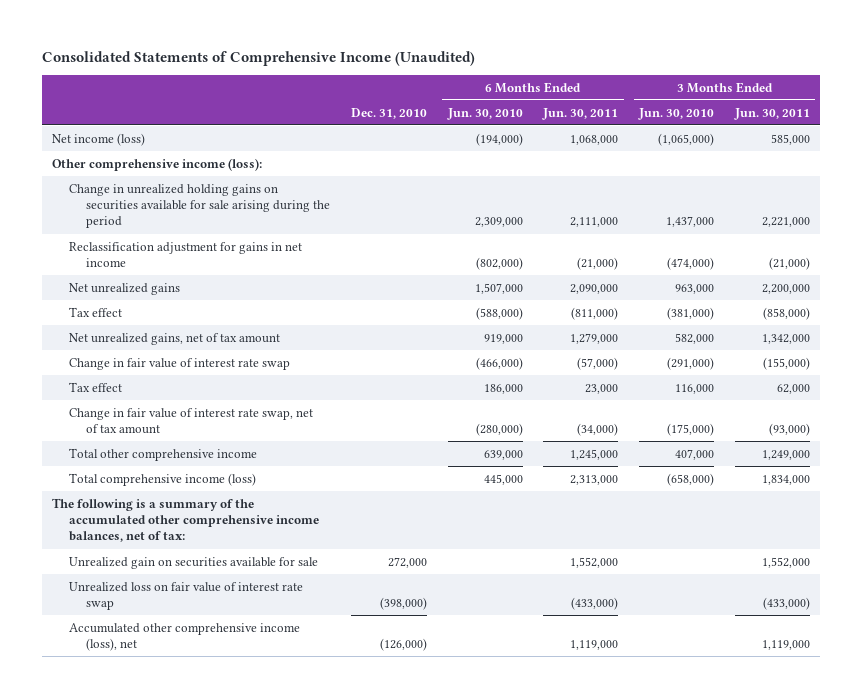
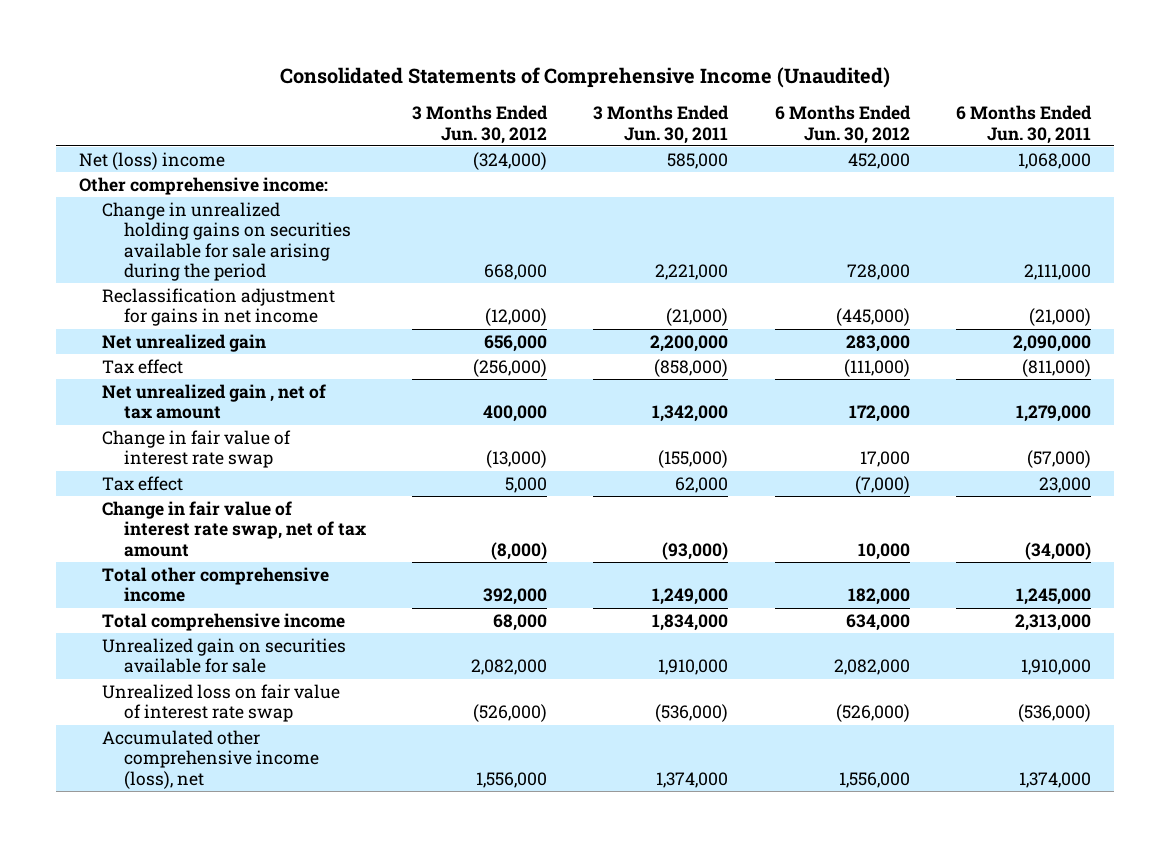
[350,107,427,119] Dec. 31, 2010 -> none
[446,107,523,120] Jun. 30, 2010 -> none
[638,107,715,120] Jun. 30, 2010 -> none
none -> [412,105,549,144] 3 Months Ended Jun. 30, 2012
none -> [774,105,911,144] 6 Months Ended Jun. 30, 2012
[52,132,146,146] Net income (loss) -> [78,151,225,170] Net (loss) income
[52,157,263,171] Other comprehensive income (loss): -> [78,176,328,195] Other comprehensive income:
[69,282,181,295] Net unrealized gains -> [101,333,266,352] Net unrealized gain
[69,332,281,345] Net unrealized gains, net of tax amount -> [101,383,326,420] Net unrealized gain , net of tax amount
[52,497,320,543] The following is a summary of the accumulated other comprehensive income balances, net of tax: -> none
[69,472,257,486] Total comprehensive income (loss) -> [101,612,345,631] Total comprehensive income
[570,556,619,568] 1,552,000 -> [1020,659,1091,676] 1,910,000
[761,556,810,568] 1,552,000 -> [658,659,729,676] 1,910,000
[571,597,619,611] (433,000) -> [1017,704,1091,723] (536,000)
[762,597,810,611] (433,000) -> [655,704,729,723] (536,000)
[570,640,619,651] 1,119,000 -> [1018,771,1091,788] 1,374,000
[761,640,810,651] 1,119,000 -> [656,771,729,788] 1,374,000

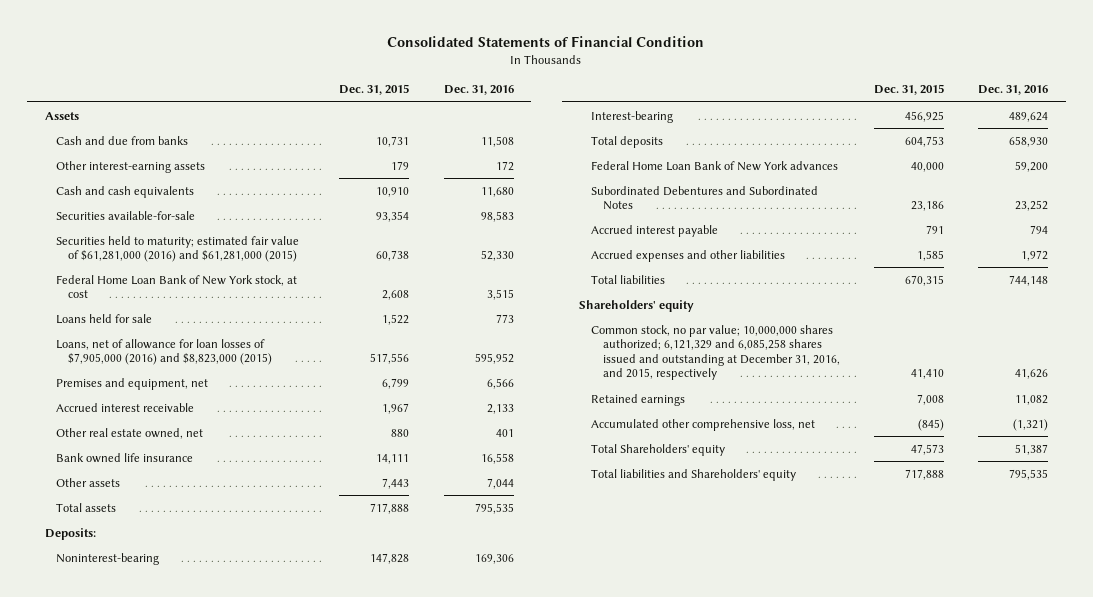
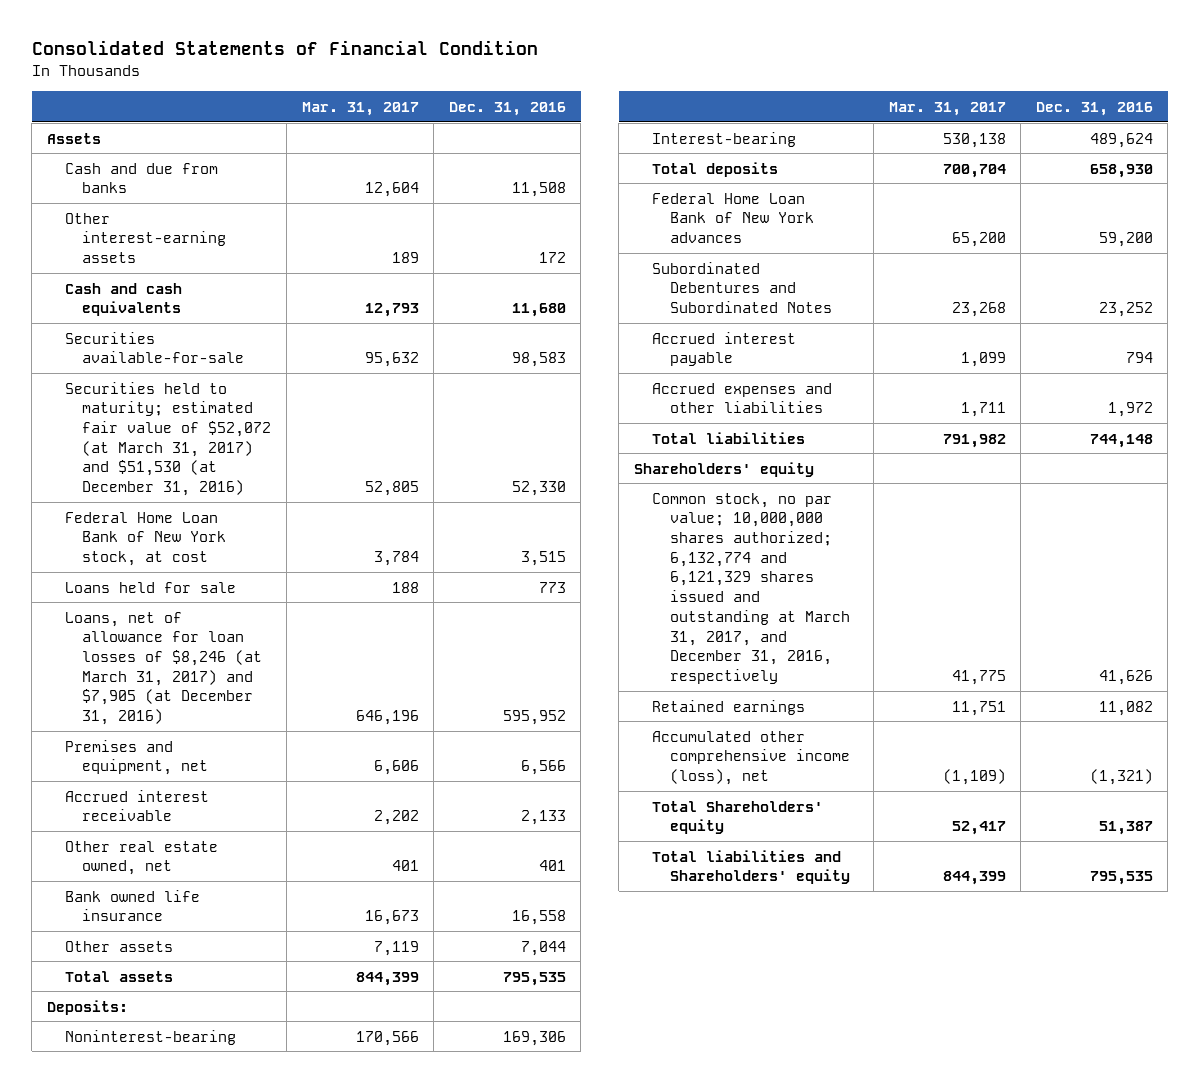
[339,84,410,96] Dec. 31, 2015 -> none
none -> [301,101,419,116] Mar. 31, 2017
[56,235,300,263] Securities held to maturity; estimated fair value of $61,281,000 (2016) and $61,281,000 (2015) -> [64,381,272,497] Securities held to maturity; estimated fair value of $52,072 (at March 31, 2017) and $51,530 (at December 31, 2016)
[56,338,273,366] Loans, net of allowance for loan losses of $7,905,000 (2016) and $8,823,000 (2015) -> [64,611,263,726] Loans, net of allowance for loan losses of $8,246 (at March 31, 2017) and $7,905 (at December 31, 2016)
[591,324,841,381] Common stock, no par value; 10,000,000 shares authorized; 6,121,329 and 6,085,258 shares issued and outstanding at December 31, 2016, and 2015, respectively -> [651,492,850,685] Common stock, no par value; 10,000,000 shares authorized; 6,132,774 and 6,121,329 shares issued and outstanding at March 31, 2017, and December 31, 2016, respectively
[591,418,816,431] Accumulated other comprehensive loss, net -> [651,730,850,786] Accumulated other comprehensive income (loss), net

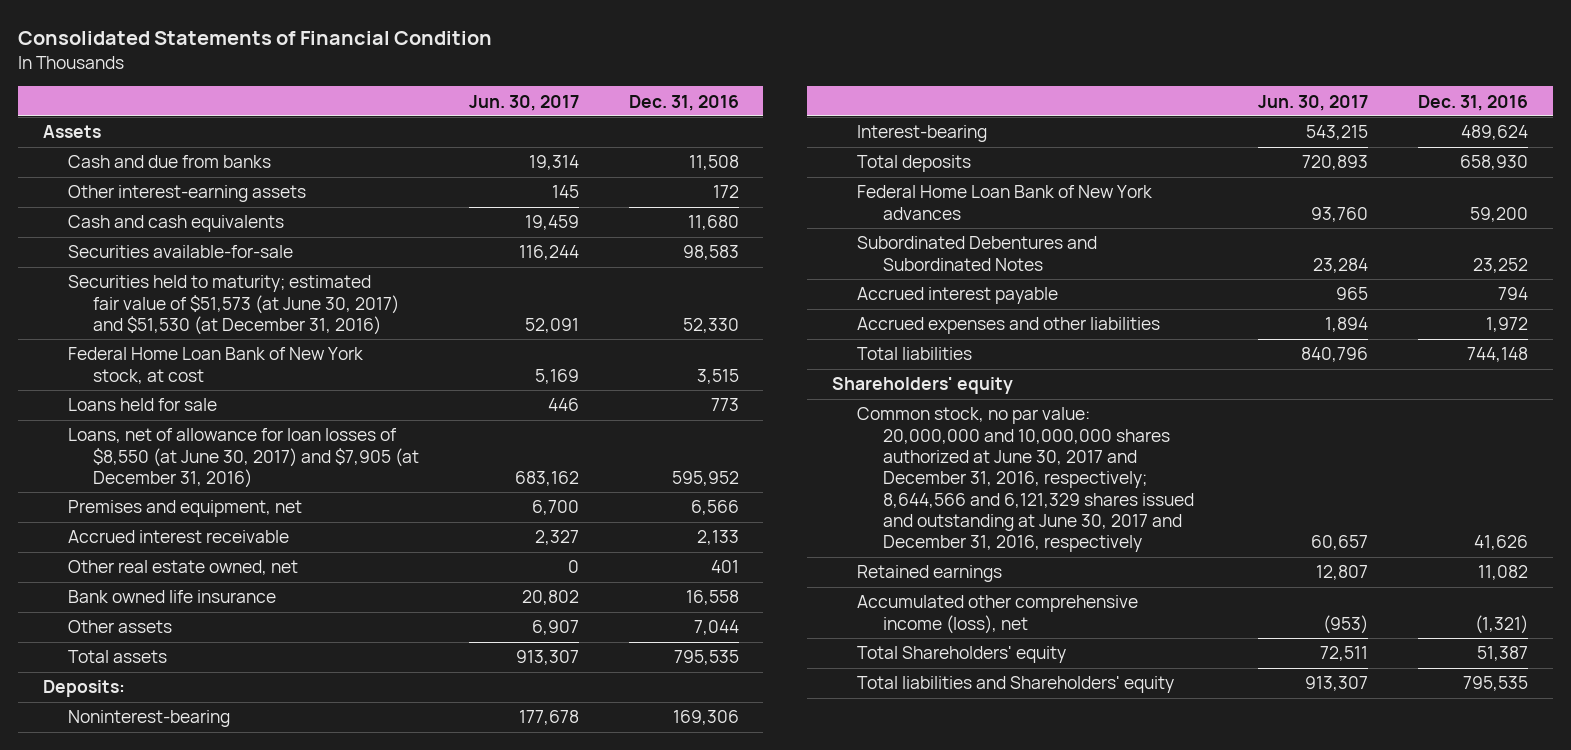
[301,101,419,116] Mar. 31, 2017 -> none
none -> [468,94,579,111] Jun. 30, 2017
[64,381,272,497] Securities held to maturity; estimated fair value of $52,072 (at March 31, 2017) and $51,530 (at December 31, 2016) -> [67,275,400,335] Securities held to maturity; estimated fair value of $51,573 (at June 30, 2017) and $51,530 (at December 31, 2016)
[64,611,263,726] Loans, net of allowance for loan losses of $8,246 (at March 31, 2017) and $7,905 (at December 31, 2016) -> [67,428,420,488] Loans, net of allowance for loan losses of $8,550 (at June 30, 2017) and $7,905 (at December 31, 2016)
[651,492,850,685] Common stock, no par value; 10,000,000 shares authorized; 6,132,774 and 6,121,329 shares issued and outstanding at March 31, 2017, and December 31, 2016, respectively -> [857,407,1194,553] Common stock, no par value: 20,000,000 and 10,000,000 shares authorized at June 30, 2017 and December 31, 2016, respectively; 8,644,566 and 6,121,329 shares issued and outstanding at June 30, 2017 and December 31, 2016, respectively

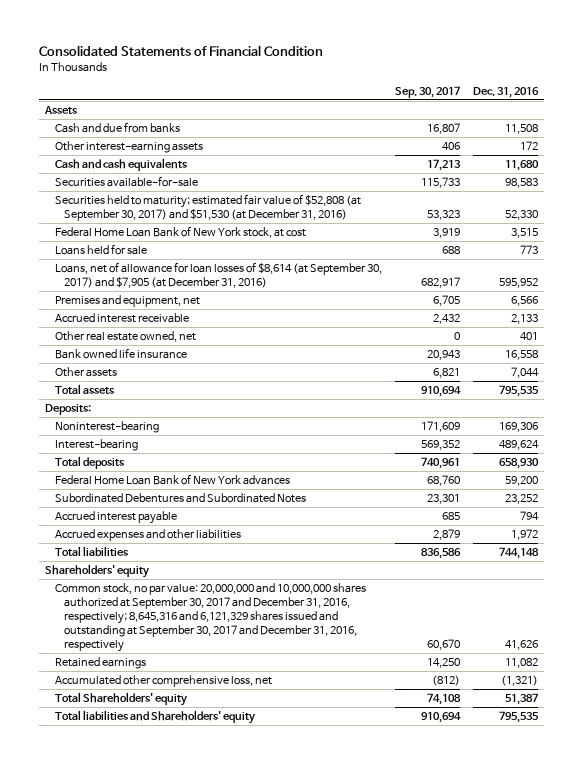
[468,94,579,111] Jun. 30, 2017 -> none
none -> [394,86,460,99] Sep. 30, 2017
[67,275,400,335] Securities held to maturity; estimated fair value of $51,573 (at June 30, 2017) and $51,530 (at December 31, 2016) -> [54,193,361,221] Securities held to maturity; estimated fair value of $52,808 (at September 30, 2017) and $51,530 (at December 31, 2016)
[67,428,420,488] Loans, net of allowance for loan losses of $8,550 (at June 30, 2017) and $7,905 (at December 31, 2016) -> [54,261,382,288] Loans, net of allowance for loan losses of $8,614 (at September 30, 2017) and $7,905 (at December 31, 2016)
[857,407,1194,553] Common stock, no par value: 20,000,000 and 10,000,000 shares authorized at June 30, 2017 and December 31, 2016, respectively; 8,644,566 and 6,121,329 shares issued and outstanding at June 30, 2017 and December 31, 2016, respectively -> [54,582,366,653] Common stock, no par value: 20,000,000 and 10,000,000 shares authorized at September 30, 2017 and December 31, 2016, respectively; 8,645,316 and 6,121,329 shares issued and outstanding at September 30, 2017 and December 31, 2016, respectively
[857,595,1139,634] Accumulated other comprehensive income (loss), net -> [54,674,272,687] Accumulated other comprehensive loss, net

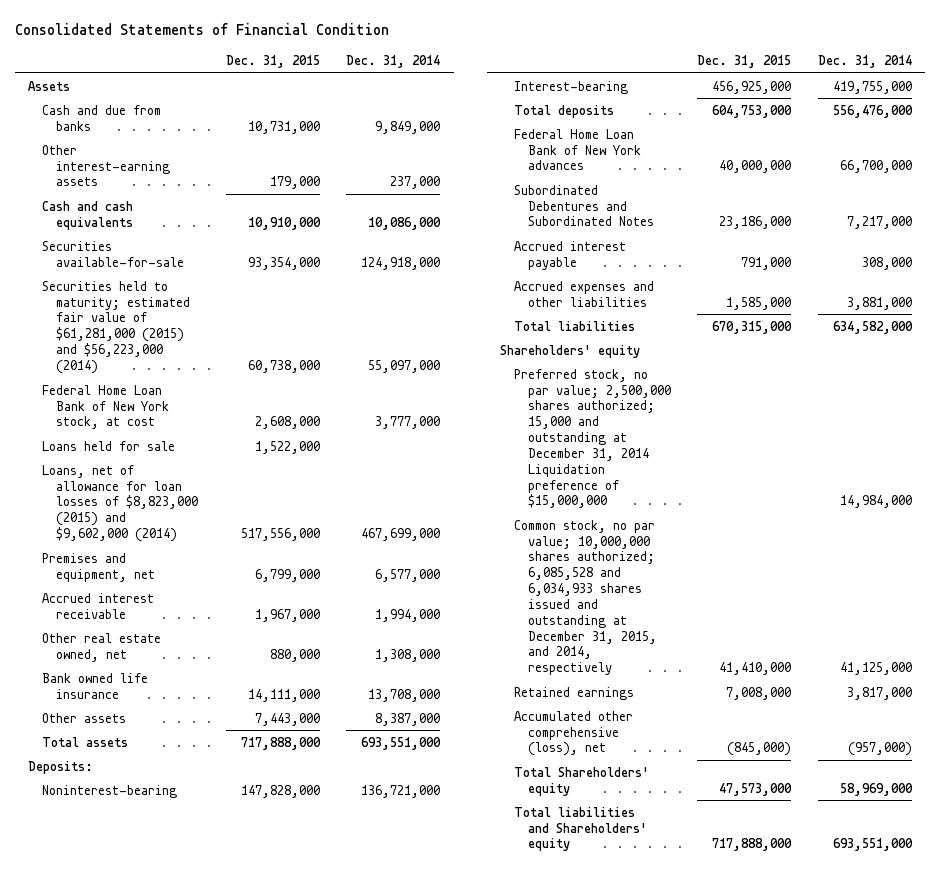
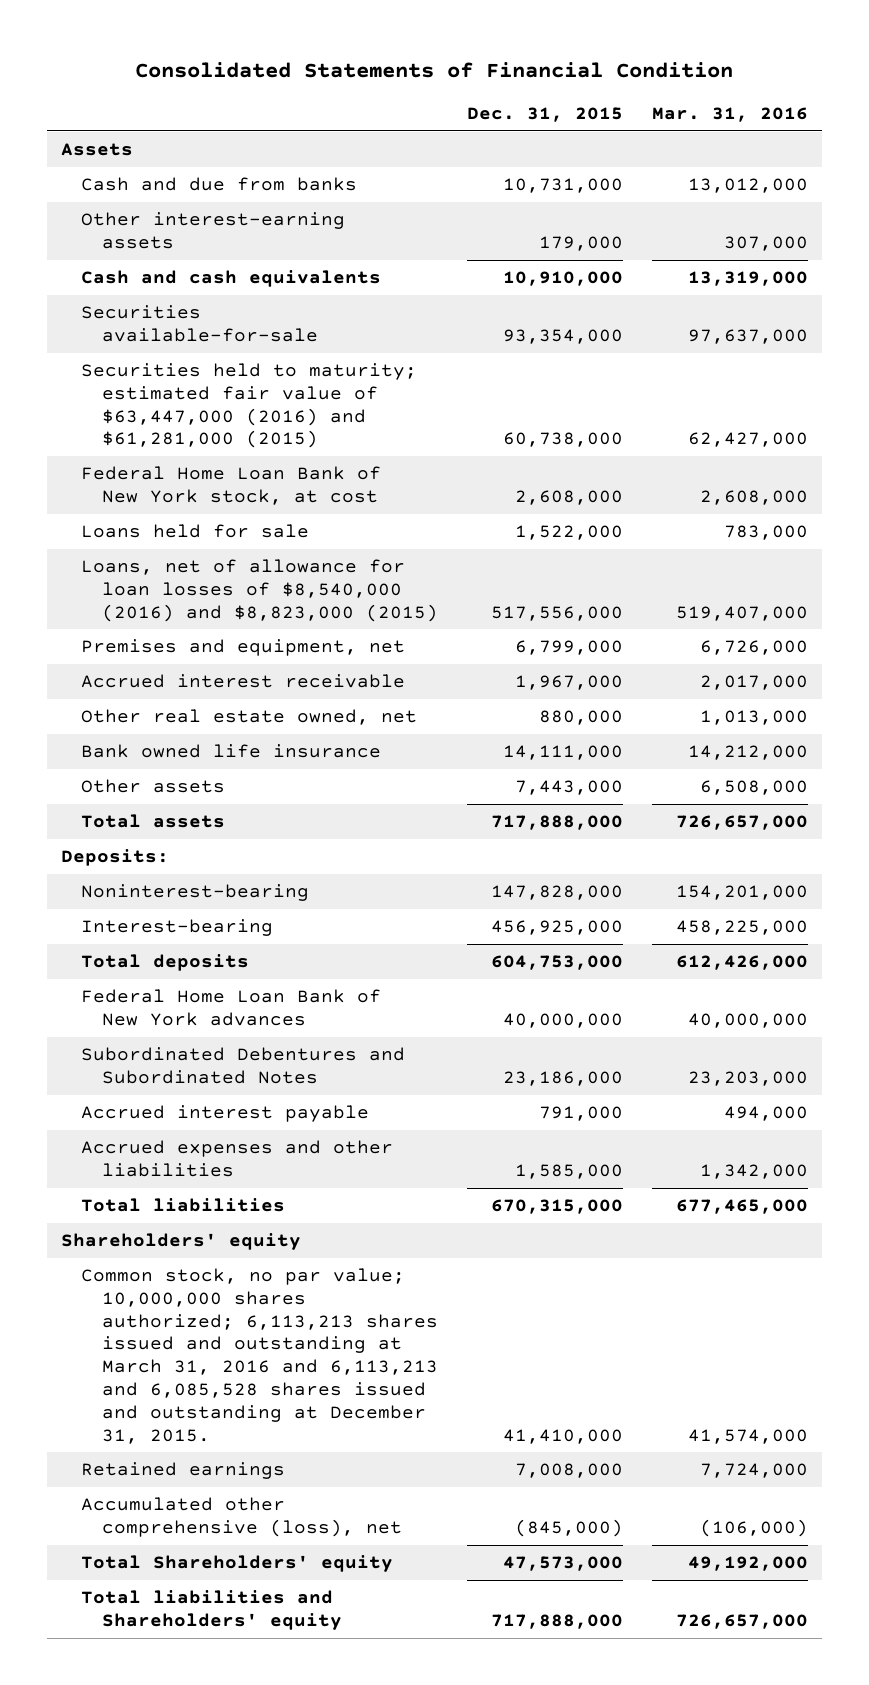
[346,55,441,69] Dec. 31, 2014 -> none
none -> [651,107,808,123] Mar. 31, 2016
[42,280,191,374] Securities held to maturity; estimated fair value of $61,281,000 (2015) and $56,223,000 (2014) -> [81,363,418,449] Securities held to maturity; estimated fair value of $63,447,000 (2016) and $61,281,000 (2015)
[42,464,199,543] Loans, net of allowance for loan losses of $8,823,000 (2015) and $9,602,000 (2014) -> [81,559,438,622] Loans, net of allowance for loan losses of $8,540,000 (2016) and $8,823,000 (2015)
[513,368,671,509] Preferred stock, no par value; 2,500,000 shares authorized; 15,000 and outstanding at December 31, 2014 Liquidation preference of $15,000,000 -> none
[513,519,657,676] Common stock, no par value; 10,000,000 shares authorized; 6,085,528 and 6,034,933 shares issued and outstanding at December 31, 2015, and 2014, respectively -> [81,1268,438,1444] Common stock, no par value; 10,000,000 shares authorized; 6,113,213 shares issued and outstanding at March 31, 2016 and 6,113,213 and 6,085,528 shares issued and outstanding at December 31, 2015.

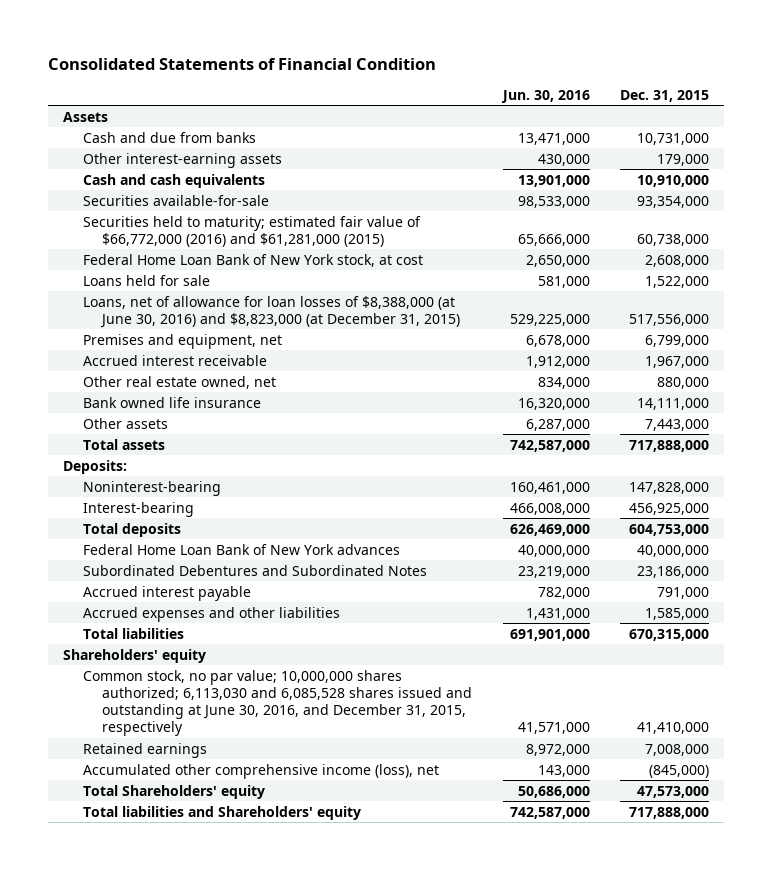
[651,107,808,123] Mar. 31, 2016 -> none
none -> [500,89,590,103] Jun. 30, 2016
[81,363,418,449] Securities held to maturity; estimated fair value of $63,447,000 (2016) and $61,281,000 (2015) -> [82,215,421,247] Securities held to maturity; estimated fair value of $66,772,000 (2016) and $61,281,000 (2015)
[81,559,438,622] Loans, net of allowance for loan losses of $8,540,000 (2016) and $8,823,000 (2015) -> [82,295,461,328] Loans, net of allowance for loan losses of $8,388,000 (at June 30, 2016) and $8,823,000 (at December 31, 2015)
[81,1268,438,1444] Common stock, no par value; 10,000,000 shares authorized; 6,113,213 shares issued and outstanding at March 31, 2016 and 6,113,213 and 6,085,528 shares issued and outstanding at December 31, 2015. -> [82,669,473,737] Common stock, no par value; 10,000,000 shares authorized; 6,113,030 and 6,085,528 shares issued and outstanding at June 30, 2016, and December 31, 2015, respectively
[81,1497,402,1537] Accumulated other comprehensive (loss), net -> [82,763,439,779] Accumulated other comprehensive income (loss), net

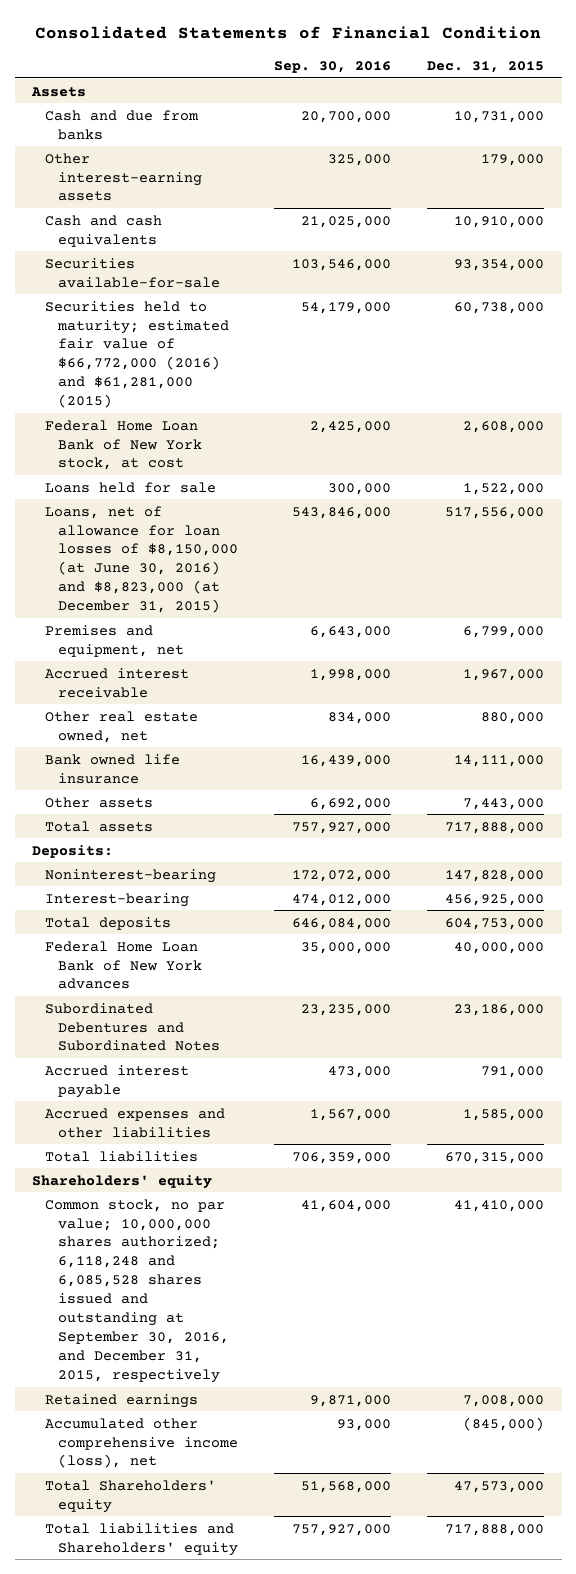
[500,89,590,103] Jun. 30, 2016 -> none
none -> [273,60,391,73] Sep. 30, 2016
[82,295,461,328] Loans, net of allowance for loan losses of $8,388,000 (at June 30, 2016) and $8,823,000 (at December 31, 2015) -> [45,505,239,614] Loans, net of allowance for loan losses of $8,150,000 (at June 30, 2016) and $8,823,000 (at December 31, 2015)
[82,669,473,737] Common stock, no par value; 10,000,000 shares authorized; 6,113,030 and 6,085,528 shares issued and outstanding at June 30, 2016, and December 31, 2015, respectively -> [45,1198,230,1384] Common stock, no par value; 10,000,000 shares authorized; 6,118,248 and 6,085,528 shares issued and outstanding at September 30, 2016, and December 31, 2015, respectively

